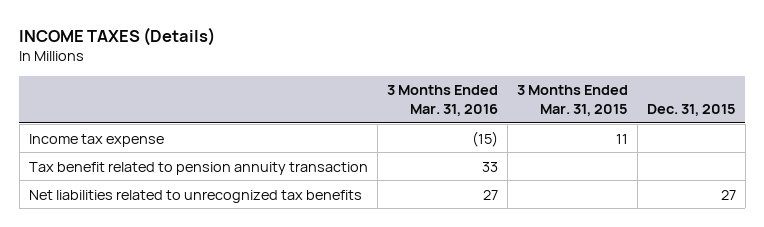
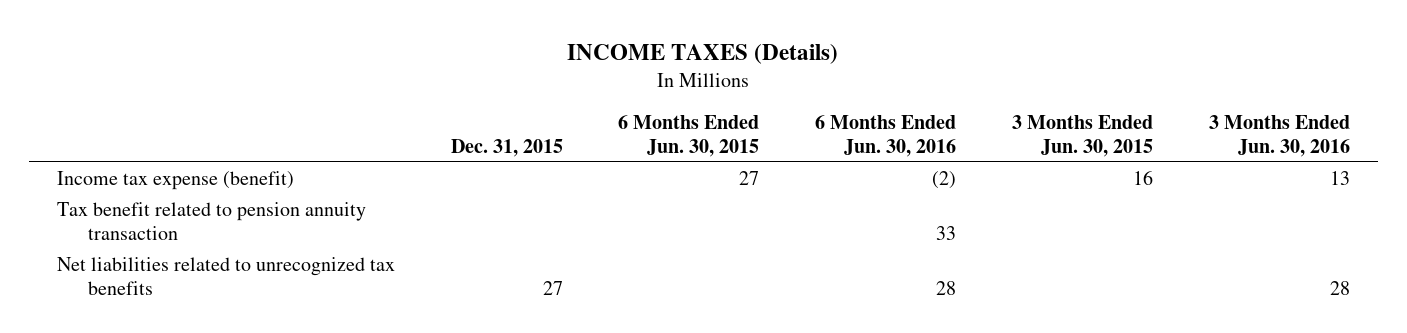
[386,85,498,116] 3 Months Ended Mar. 31, 2016 -> none
[516,85,628,116] 3 Months Ended Mar. 31, 2015 -> none
none -> [618,114,760,158] 6 Months Ended Jun. 30, 2015
none -> [815,114,957,158] 6 Months Ended Jun. 30, 2016
none -> [1012,114,1154,158] 3 Months Ended Jun. 30, 2015
none -> [1209,114,1351,158] 3 Months Ended Jun. 30, 2016
[28,133,164,147] Income tax expense -> [56,170,294,190] Income tax expense (benefit)

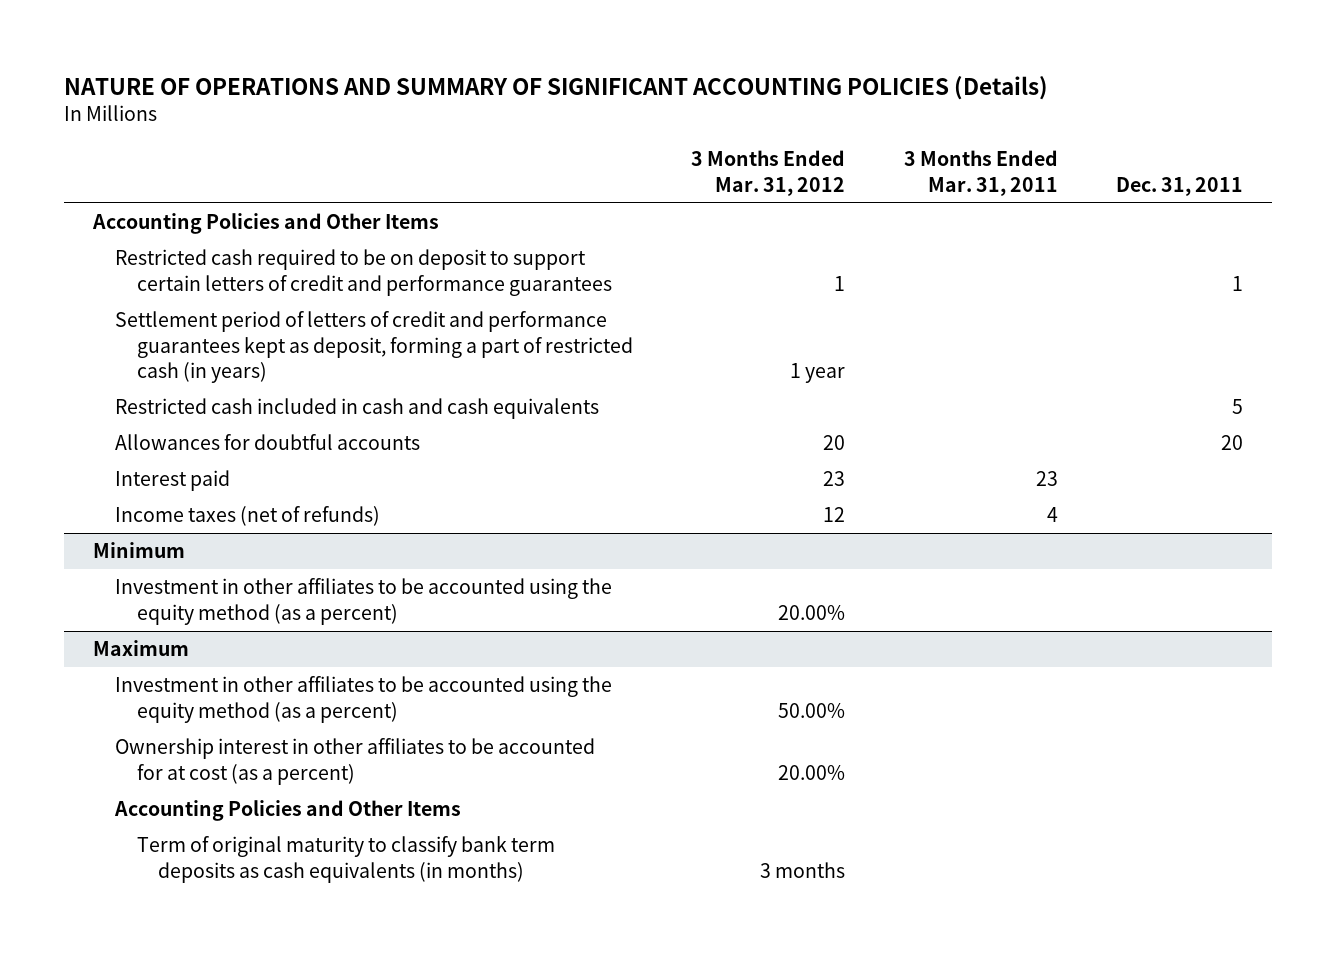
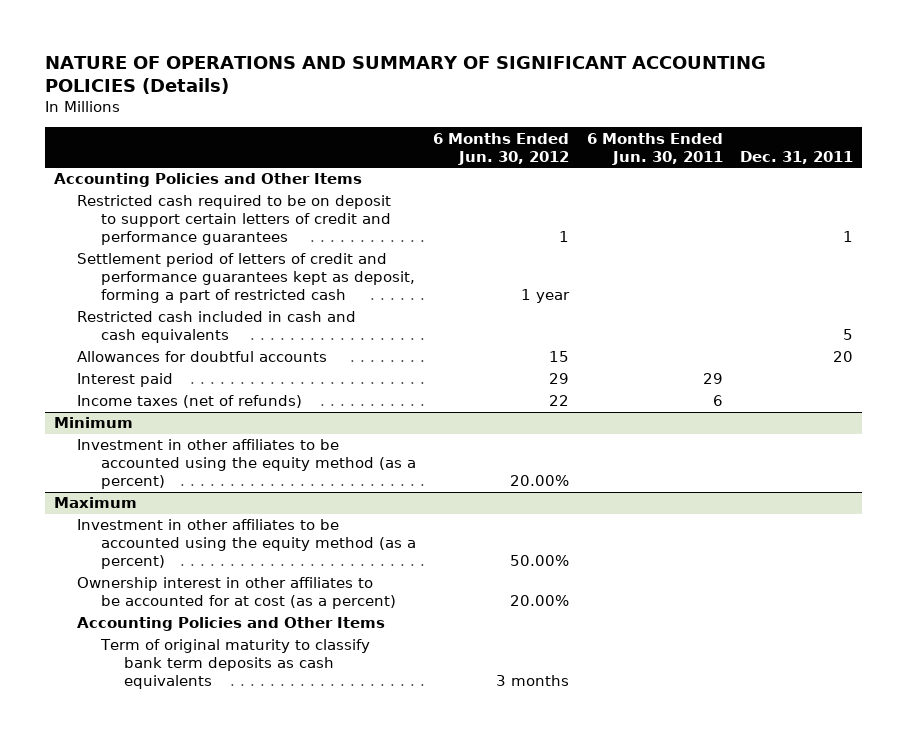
[691,150,846,196] 3 Months Ended Mar. 31, 2012 -> none
[903,150,1058,196] 3 Months Ended Mar. 31, 2011 -> none
none -> [433,132,570,165] 6 Months Ended Jun. 30, 2012
none -> [586,132,723,165] 6 Months Ended Jun. 30, 2011
[114,311,633,384] Settlement period of letters of credit and performance guarantees kept as deposit, forming a part of restricted cash (in years) -> [77,253,415,304] Settlement period of letters of credit and performance guarantees kept as deposit, forming a part of restricted cash
[136,836,555,883] Term of original maturity to classify bank term deposits as cash equivalents (in months) -> [99,639,370,690] Term of original maturity to classify bank term deposits as cash equivalents

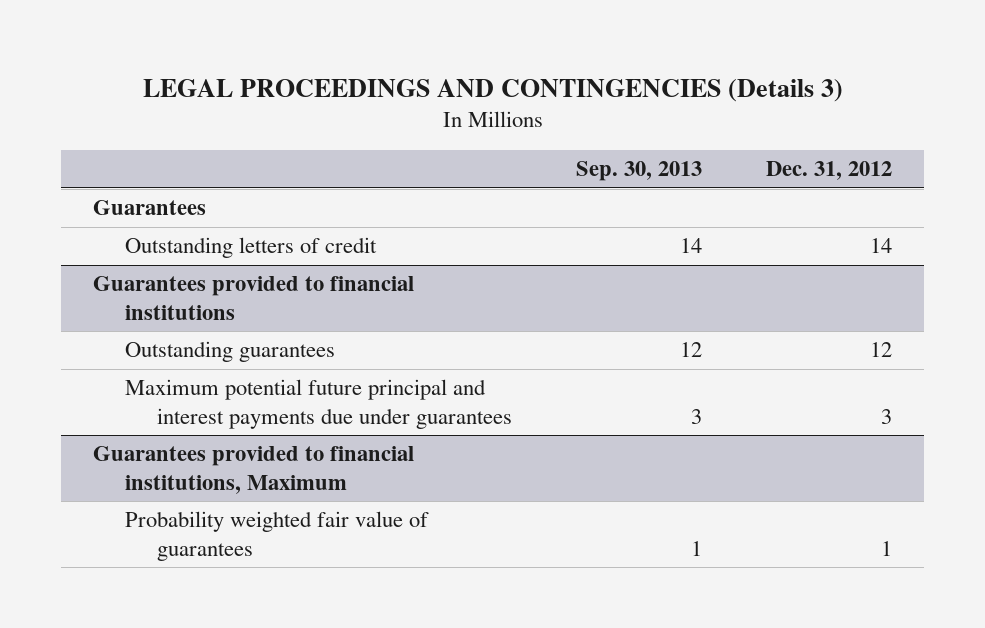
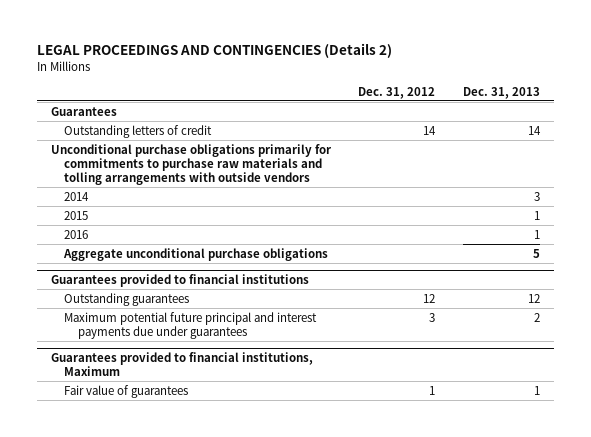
[142,78,843,102] LEGAL PROCEEDINGS AND CONTINGENCIES (Details 3) -> [36,42,392,58] LEGAL PROCEEDINGS AND CONTINGENCIES (Details 2)
[575,161,702,182] Sep. 30, 2013 -> none
none -> [463,86,541,99] Dec. 31, 2013
none -> [50,143,332,185] Unconditional purchase obligations primarily for commitments to purchase raw materials and tolling arrangements with outside vendors
none -> [64,191,90,201] 2014
none -> [64,210,89,220] 2015
none -> [64,229,89,239] 2016
none -> [63,247,329,261] Aggregate unconditional purchase obligations
[125,511,430,561] Probability weighted fair value of guarantees -> [64,384,189,398] Fair value of guarantees

